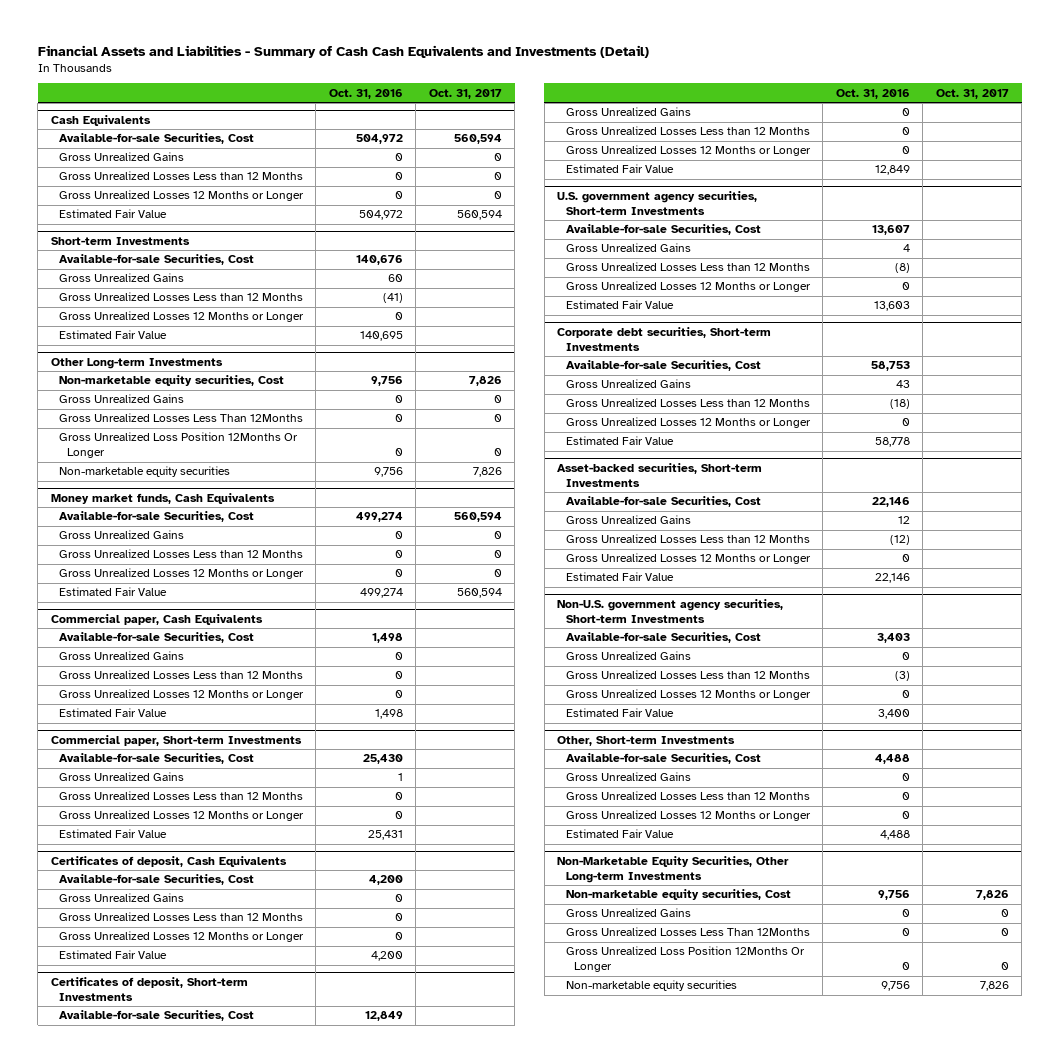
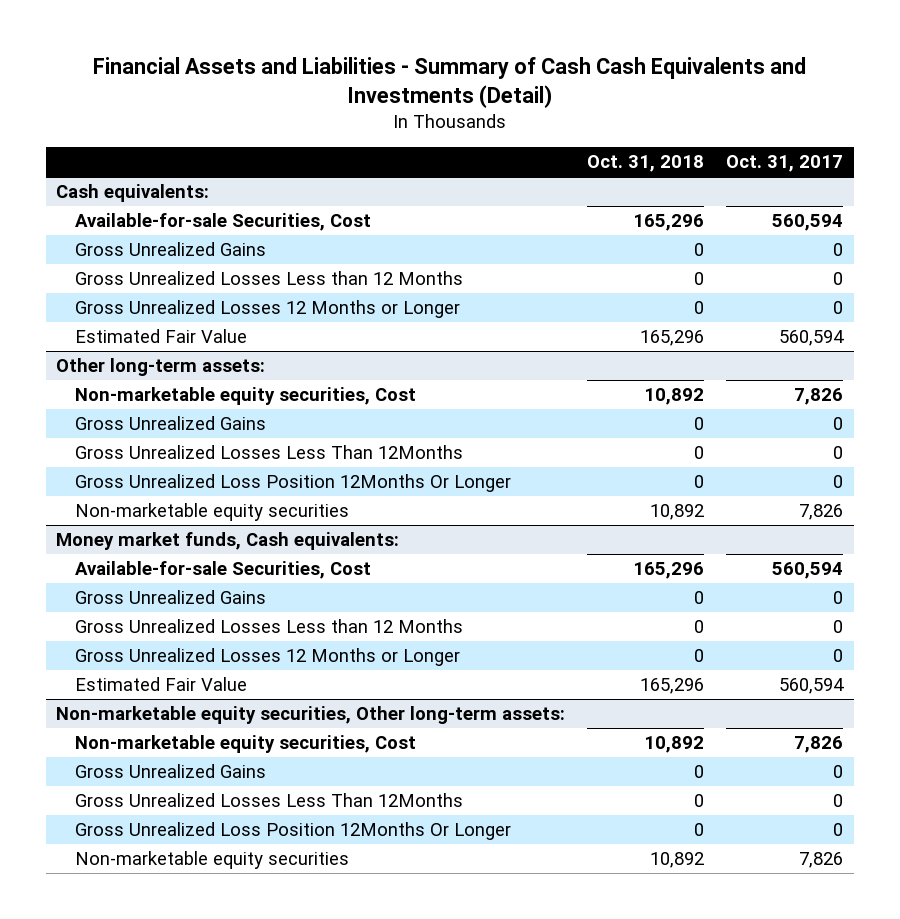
[328,88,403,99] Oct. 31, 2016 -> none
none -> [587,155,705,173] Oct. 31, 2018
[50,114,151,126] Cash Equivalents -> [56,184,210,203] Cash equivalents:
[50,236,190,245] Short-term Investments -> none
[58,254,254,266] Available-for-sale Securities, Cost -> none
[58,273,184,283] Gross Unrealized Gains -> none
[58,292,303,302] Gross Unrealized Losses Less than 12 Months -> none
[58,311,304,323] Gross Unrealized Losses 12 Months or Longer -> none
[58,330,167,340] Estimated Fair Value -> none
[50,357,223,369] Other Long-term Investments -> [56,358,266,377] Other long-term assets:
[50,492,275,504] Money market funds, Cash Equivalents -> [56,532,400,551] Money market funds, Cash equivalents:
[50,613,263,625] Commercial paper, Cash Equivalents -> none
[58,632,254,644] Available-for-sale Securities, Cost -> none
[58,651,184,661] Gross Unrealized Gains -> none
[58,670,303,680] Gross Unrealized Losses Less than 12 Months -> none
[58,689,304,701] Gross Unrealized Losses 12 Months or Longer -> none
[58,708,167,718] Estimated Fair Value -> none
[50,734,302,746] Commercial paper, Short-term Investments -> none
[58,753,254,765] Available-for-sale Securities, Cost -> none
[58,772,184,782] Gross Unrealized Gains -> none
[58,791,303,801] Gross Unrealized Losses Less than 12 Months -> none
[58,810,304,822] Gross Unrealized Losses 12 Months or Longer -> none
[58,829,167,839] Estimated Fair Value -> none
[50,855,287,867] Certificates of deposit, Cash Equivalents -> none
[58,874,254,886] Available-for-sale Securities, Cost -> none
[58,893,184,903] Gross Unrealized Gains -> none
[58,912,303,922] Gross Unrealized Losses Less than 12 Months -> none
[58,931,304,943] Gross Unrealized Losses 12 Months or Longer -> none
[58,950,167,960] Estimated Fair Value -> none
[50,976,248,1001] Certificates of deposit, Short-term Investments -> none
[58,1010,254,1022] Available-for-sale Securities, Cost -> none
[565,107,691,117] Gross Unrealized Gains -> none
[565,126,810,136] Gross Unrealized Losses Less than 12 Months -> none
[565,145,811,157] Gross Unrealized Losses 12 Months or Longer -> none
[565,164,674,174] Estimated Fair Value -> none
[557,190,758,215] U.S. government agency securities, Short-term Investments -> none
[565,224,761,236] Available-for-sale Securities, Cost -> none
[565,243,691,253] Gross Unrealized Gains -> none
[565,262,810,272] Gross Unrealized Losses Less than 12 Months -> none
[565,281,811,293] Gross Unrealized Losses 12 Months or Longer -> none
[565,300,674,310] Estimated Fair Value -> none
[557,326,772,351] Corporate debt securities, Short-term Investments -> none
[565,360,761,372] Available-for-sale Securities, Cost -> none
[565,379,691,389] Gross Unrealized Gains -> none
[565,398,810,408] Gross Unrealized Losses Less than 12 Months -> none
[565,417,811,429] Gross Unrealized Losses 12 Months or Longer -> none
[565,436,674,446] Estimated Fair Value -> none
[557,462,763,487] Asset-backed securities, Short-term Investments -> none
[565,496,761,508] Available-for-sale Securities, Cost -> none
[565,515,691,525] Gross Unrealized Gains -> none
[565,534,810,544] Gross Unrealized Losses Less than 12 Months -> none
[565,553,811,565] Gross Unrealized Losses 12 Months or Longer -> none
[565,572,674,582] Estimated Fair Value -> none
[557,598,784,623] Non-U.S. government agency securities, Short-term Investments -> none
[565,632,761,644] Available-for-sale Securities, Cost -> none
[565,651,691,661] Gross Unrealized Gains -> none
[565,670,810,680] Gross Unrealized Losses Less than 12 Months -> none
[565,689,811,701] Gross Unrealized Losses 12 Months or Longer -> none
[565,708,674,718] Estimated Fair Value -> none
[557,735,736,746] Other, Short-term Investments -> none
[565,753,761,765] Available-for-sale Securities, Cost -> none
[565,772,691,782] Gross Unrealized Gains -> none
[565,791,810,801] Gross Unrealized Losses Less than 12 Months -> none
[565,810,811,822] Gross Unrealized Losses 12 Months or Longer -> none
[565,829,674,839] Estimated Fair Value -> none
[557,855,790,883] Non-Marketable Equity Securities, Other Long-term Investments -> [56,706,566,725] Non-marketable equity securities, Other long-term assets:

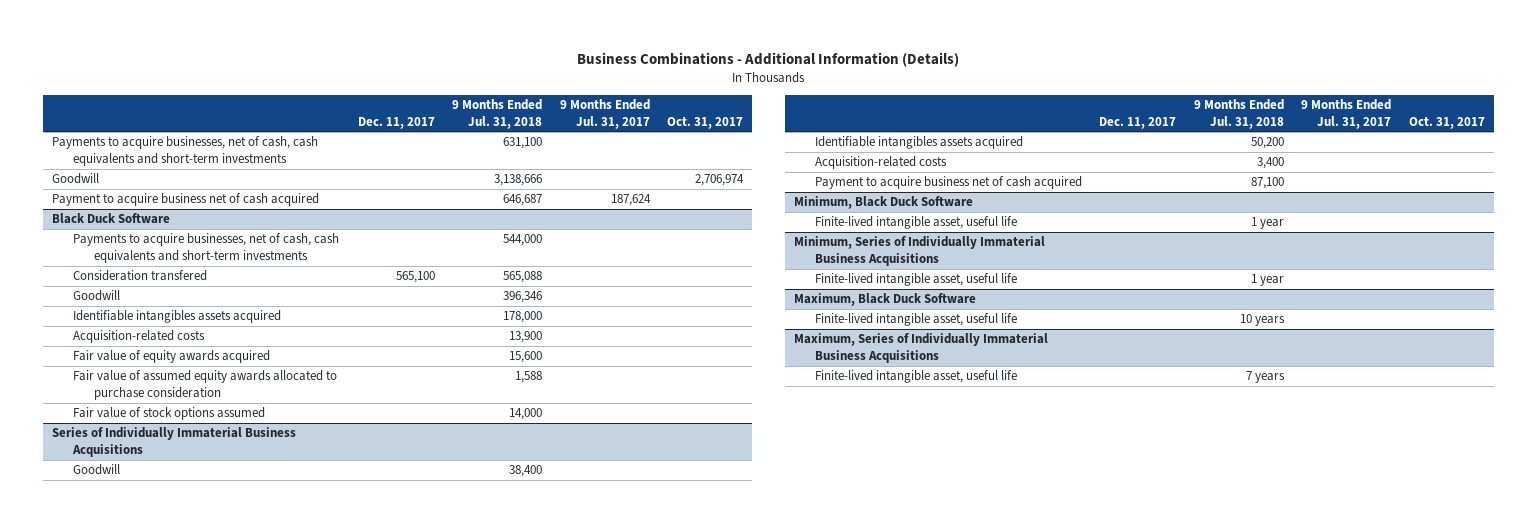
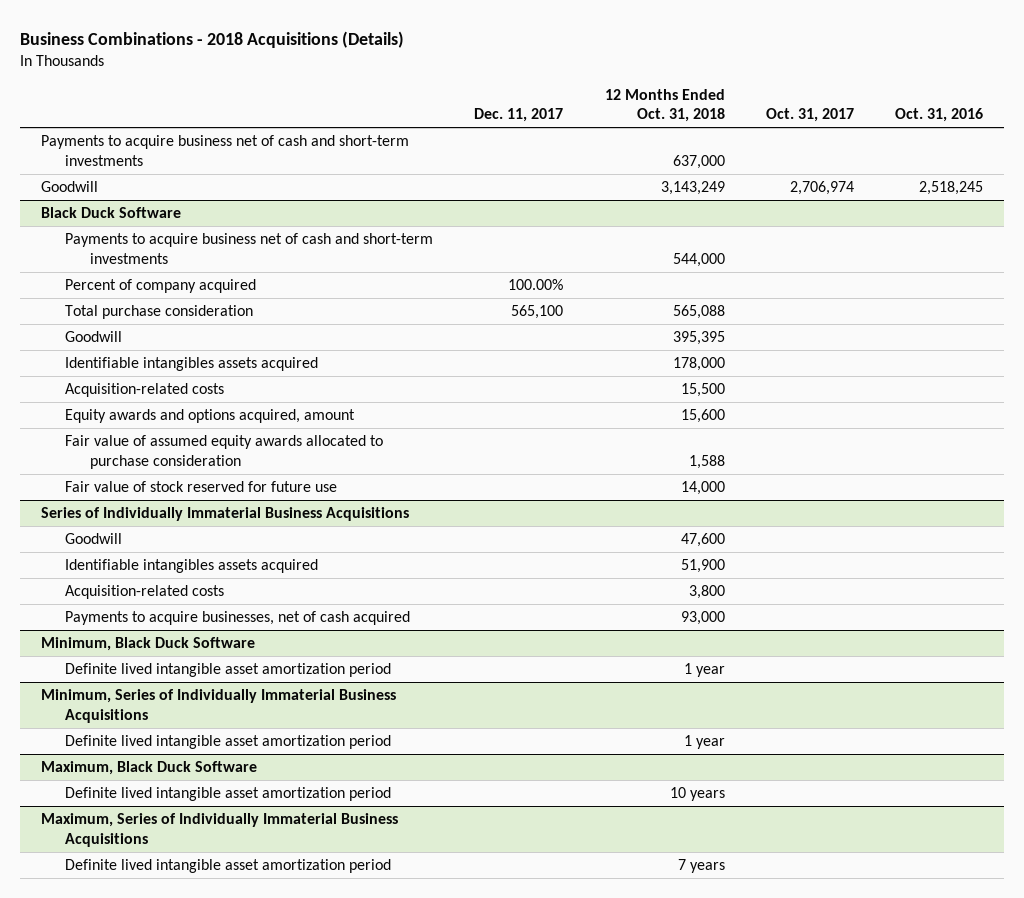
[577,51,960,67] Business Combinations - Additional Information (Details) -> [20,30,405,48] Business Combinations - 2018 Acquisitions (Details)
[452,99,543,129] 9 Months Ended Jul. 31, 2018 -> none
[559,99,650,129] 9 Months Ended Jul. 31, 2017 -> none
none -> [604,88,725,123] 12 Months Ended Oct. 31, 2018
none -> [895,108,984,123] Oct. 31, 2016
[52,136,319,166] Payments to acquire businesses, net of cash, cash equivalents and short-term investments -> [41,135,410,166] Payments to acquire business net of cash and short-term investments
[52,193,320,207] Payment to acquire business net of cash acquired -> none
[73,233,340,263] Payments to acquire businesses, net of cash, cash equivalents and short-term investments -> [65,233,434,264] Payments to acquire business net of cash and short-term investments
none -> [65,279,257,294] Percent of company acquired
[73,270,208,282] Consideration transfered -> [65,305,254,320] Total purchase consideration
[73,350,271,364] Fair value of equity awards acquired -> [65,409,356,424] Equity awards and options acquired, amount
[73,407,266,421] Fair value of stock options assumed -> none
none -> [65,481,338,493] Fair value of stock reserved for future use
[814,176,1082,190] Payment to acquire business net of cash acquired -> [65,611,411,626] Payments to acquire businesses, net of cash acquired
[814,216,1017,230] Finite-lived intangible asset, useful life -> [65,663,392,678] Definite lived intangible asset amortization period
[814,273,1017,287] Finite-lived intangible asset, useful life -> [65,735,392,750] Definite lived intangible asset amortization period
[814,313,1017,327] Finite-lived intangible asset, useful life -> [65,787,392,802] Definite lived intangible asset amortization period
[814,370,1017,384] Finite-lived intangible asset, useful life -> [65,859,392,874] Definite lived intangible asset amortization period

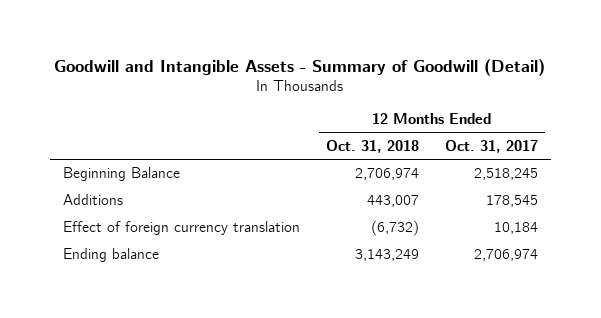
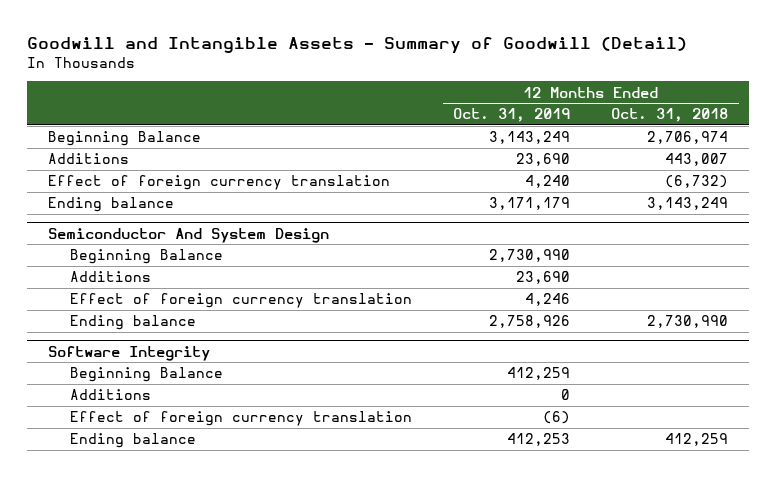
[445,139,539,153] Oct. 31, 2017 -> none
none -> [452,108,570,123] Oct. 31, 2019
none -> [47,227,329,243] Semiconductor And System Design
none -> [69,249,223,265] Beginning Balance
none -> [69,271,151,283] Additions
none -> [69,293,412,309] Effect of foreign currency translation
none -> [69,315,196,331] Ending balance
none -> [47,345,210,361] Software Integrity
none -> [69,367,223,383] Beginning Balance
none -> [69,389,151,401] Additions
none -> [69,411,412,427] Effect of foreign currency translation
none -> [69,433,196,449] Ending balance

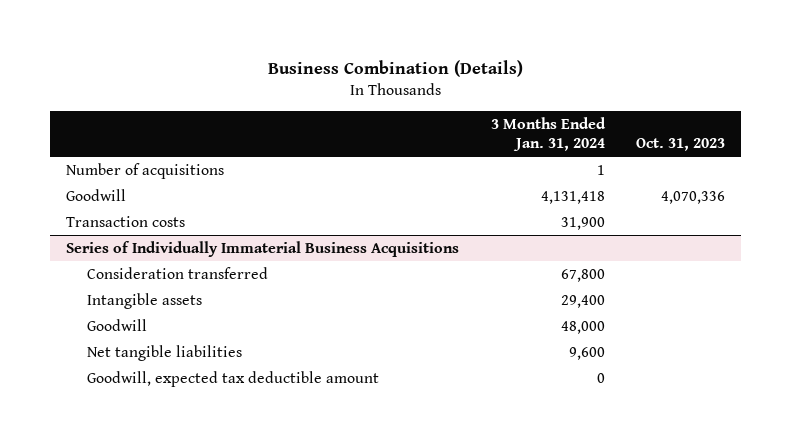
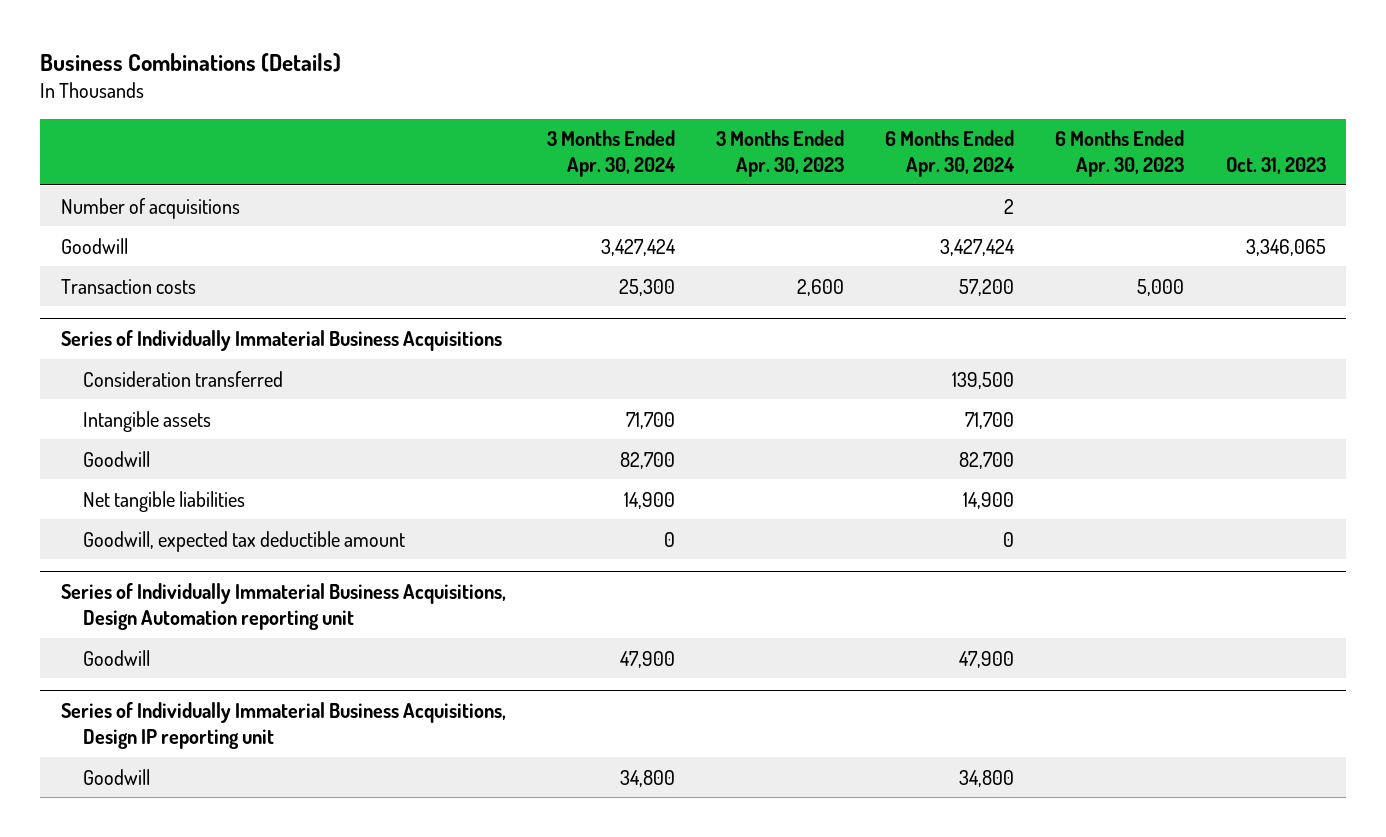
[267,60,523,78] Business Combination (Details) -> [40,53,342,73] Business Combinations (Details)
[490,116,606,152] 3 Months Ended Jan. 31, 2024 -> none
none -> [547,130,677,177] 3 Months Ended Apr. 30, 2024
none -> [716,130,845,177] 3 Months Ended Apr. 30, 2023
none -> [885,130,1016,177] 6 Months Ended Apr. 30, 2024
none -> [1055,130,1185,177] 6 Months Ended Apr. 30, 2023
[661,190,726,204] 4,070,336 -> [1245,238,1326,256] 3,346,065
none -> [60,583,506,631] Series of Individually Immaterial Business Acquisitions, Design Automation reporting unit
none -> [83,649,151,666] Goodwill
none -> [60,702,506,750] Series of Individually Immaterial Business Acquisitions, Design IP reporting unit
none -> [83,768,151,785] Goodwill

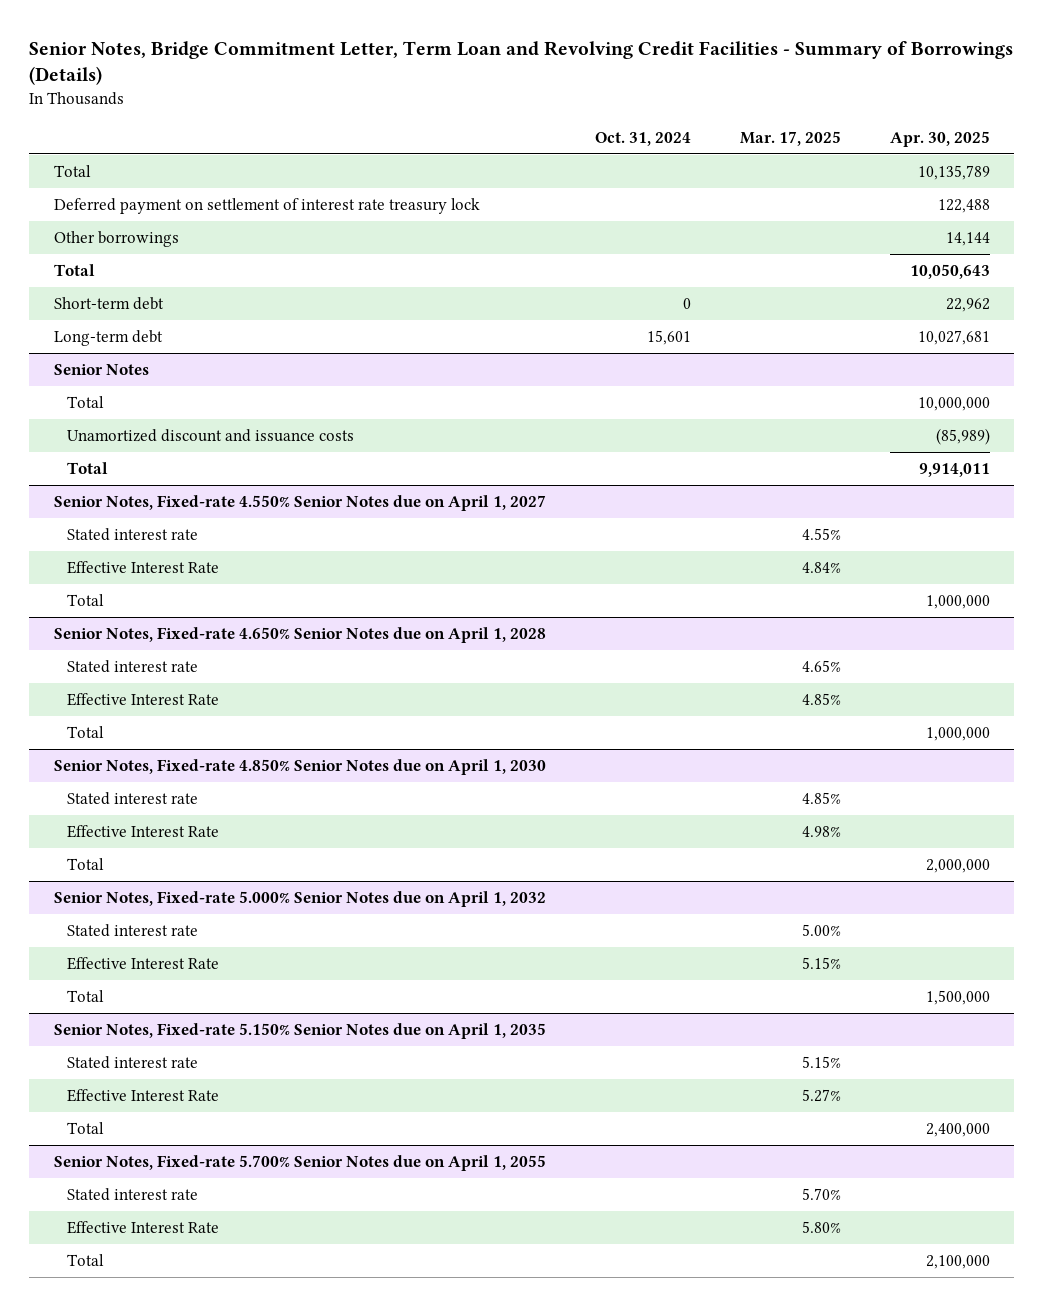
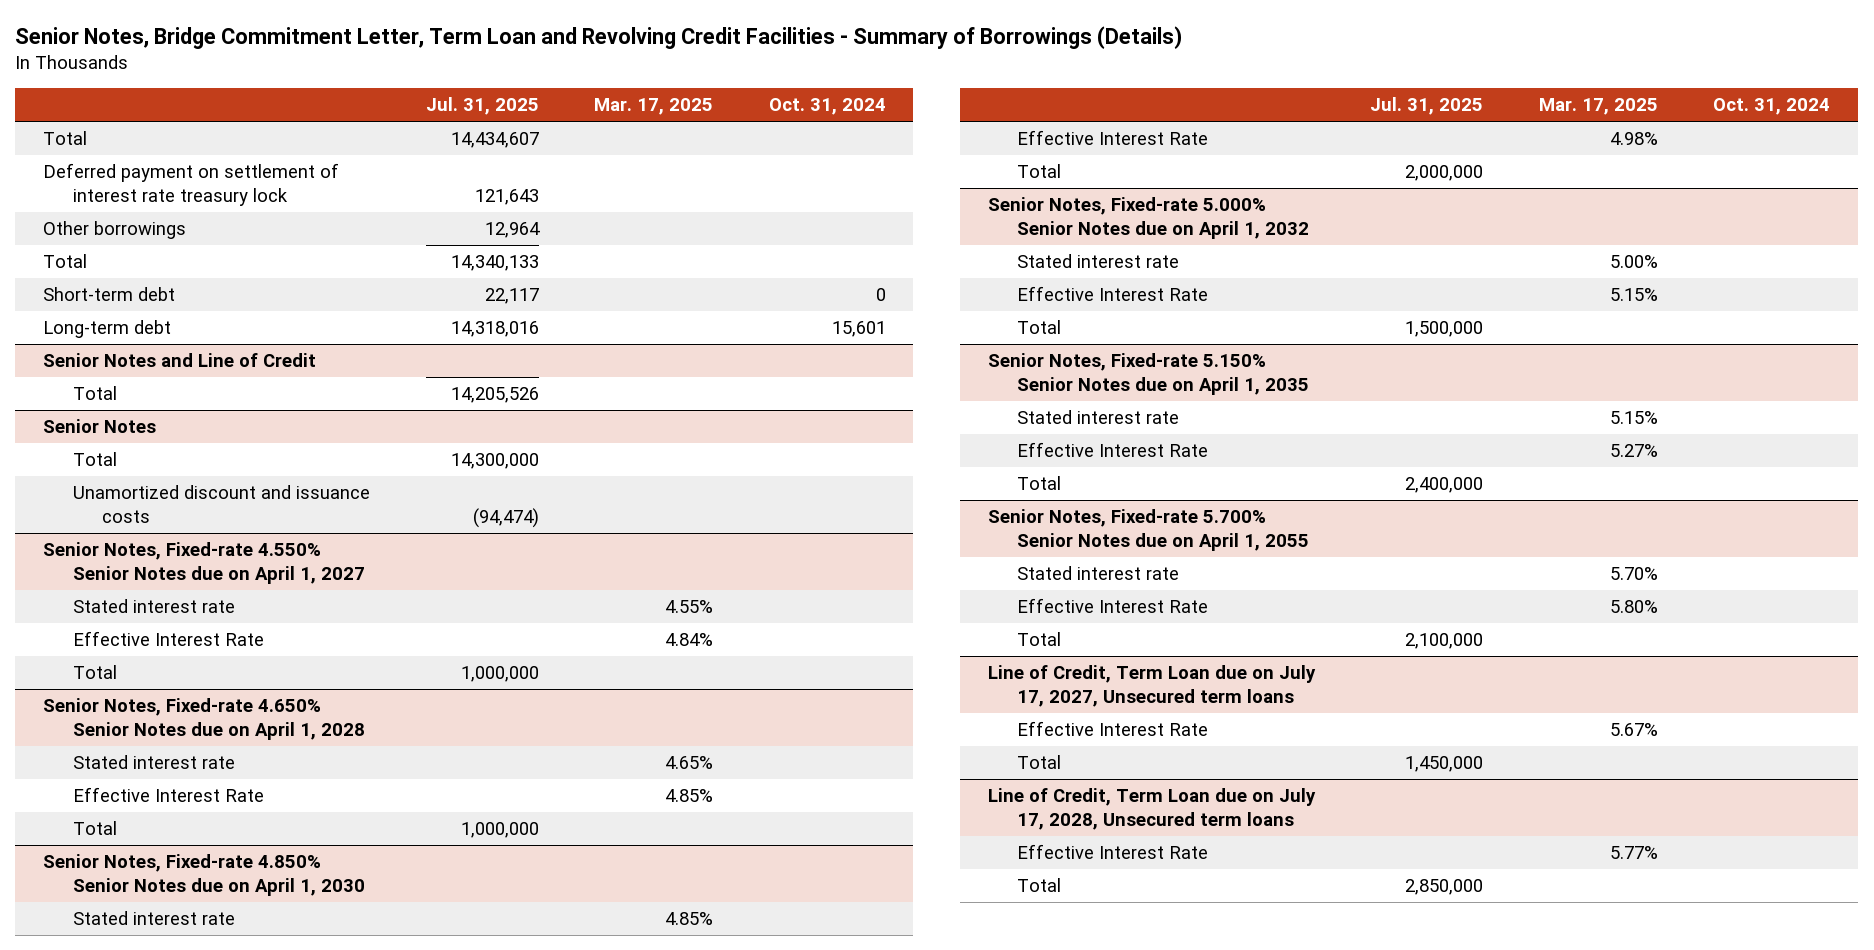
[889,130,990,147] Apr. 30, 2025 -> none
none -> [425,97,539,116] Jul. 31, 2025
none -> [43,353,317,368] Senior Notes and Line of Credit
none -> [72,386,117,401] Total
[67,462,109,475] Total -> none
none -> [987,665,1316,707] Line of Credit, Term Loan due on July 17, 2027, Unsecured term loans
none -> [1017,721,1209,737] Effective Interest Rate
none -> [1017,755,1062,770] Total
none -> [987,788,1316,830] Line of Credit, Term Loan due on July 17, 2028, Unsecured term loans
none -> [1017,844,1209,860] Effective Interest Rate
none -> [1017,878,1062,893] Total

